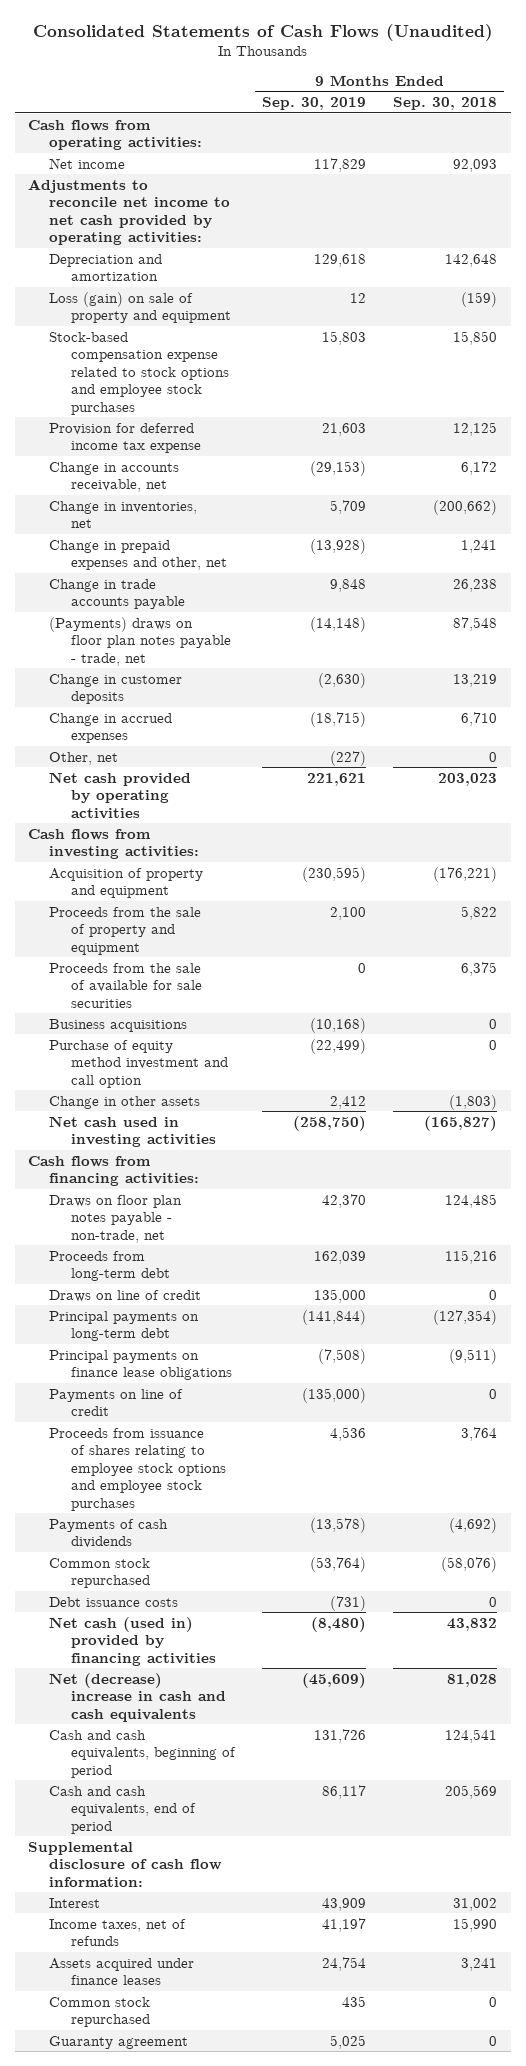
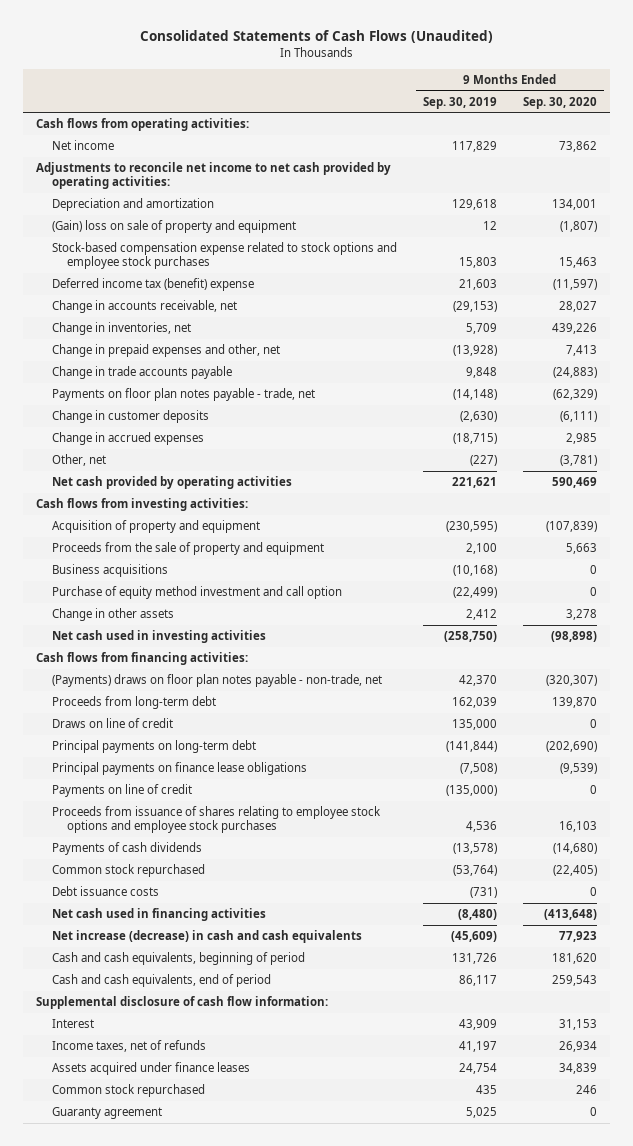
[393,97,498,111] Sep. 30, 2018 -> none
none -> [522,96,597,109] Sep. 30, 2020
[49,291,231,324] Loss (gain) on sale of property and equipment -> [51,220,296,234] (Gain) loss on sale of property and equipment
[49,422,201,454] Provision for deferred income tax expense -> [51,278,254,292] Deferred income tax (benefit) expense
[49,616,231,666] (Payments) draws on floor plan notes payable - trade, net -> [51,388,315,402] Payments on floor plan notes payable - trade, net
[49,962,202,1008] Proceeds from the sale of available for sale securities -> none
[49,1194,183,1243] Draws on floor plan notes payable - non-trade, net -> [51,674,382,688] (Payments) draws on floor plan notes payable - non-trade, net
[49,1616,216,1666] Net cash (used in) provided by financing activities -> [51,908,266,922] Net cash used in financing activities
[49,1672,226,1722] Net (decrease) increase in cash and cash equivalents -> [51,930,362,944] Net increase (decrease) in cash and cash equivalents

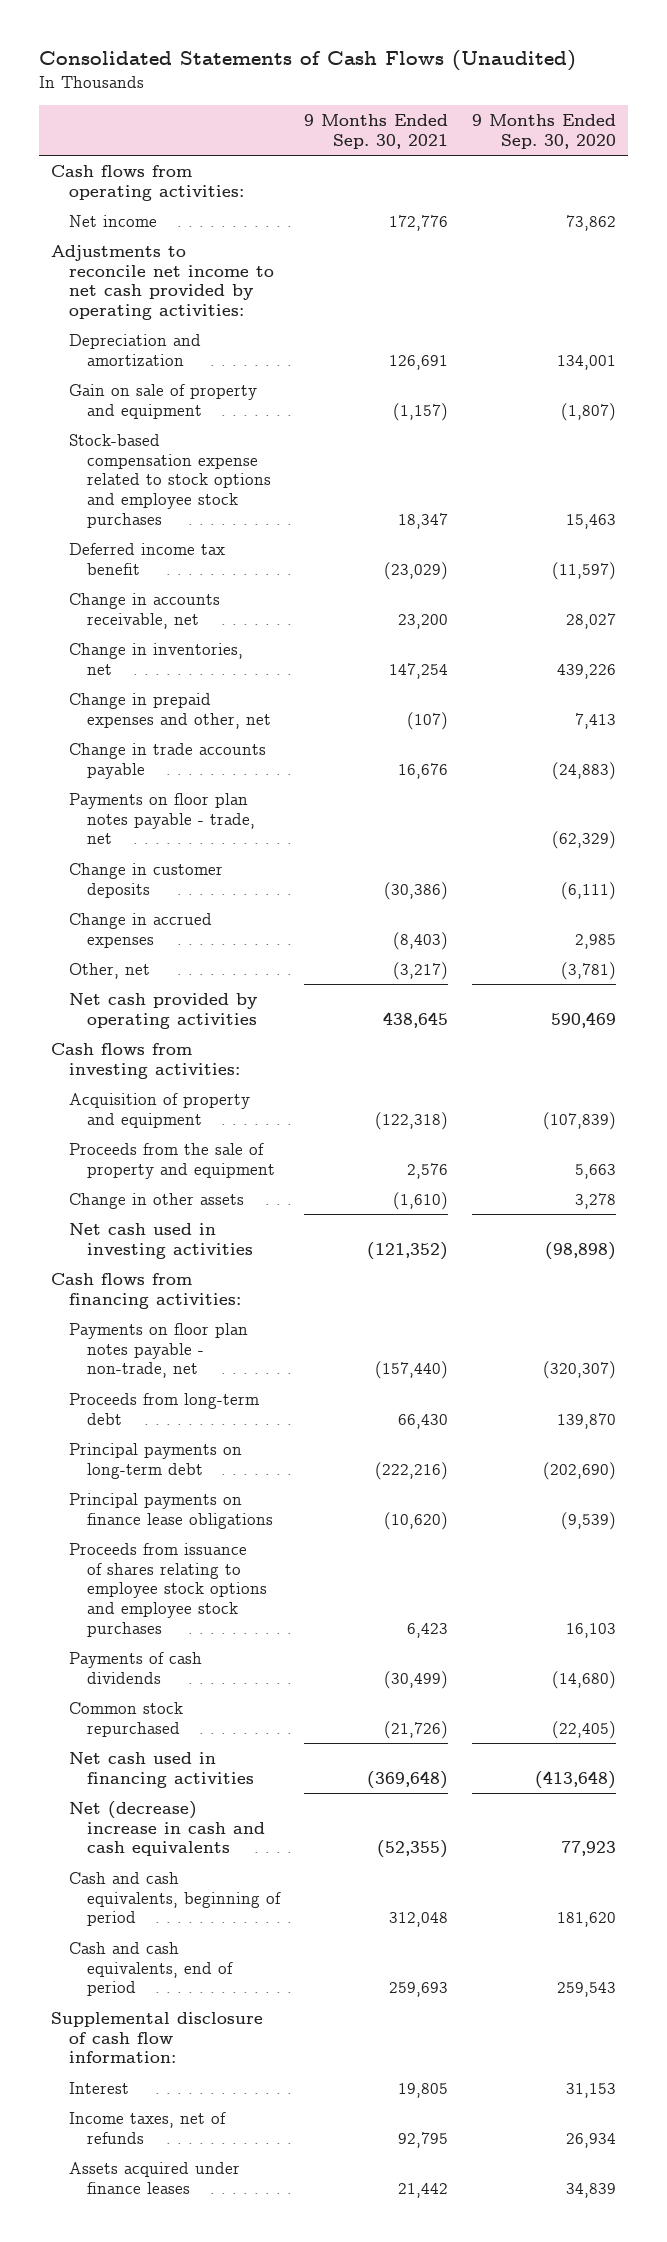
[422,96,497,109] Sep. 30, 2019 -> none
none -> [303,114,448,149] 9 Months Ended Sep. 30, 2021
[51,220,296,234] (Gain) loss on sale of property and equipment -> [69,384,258,419] Gain on sale of property and equipment
[51,278,254,292] Deferred income tax (benefit) expense -> [69,543,226,575] Deferred income tax benefit
[51,564,168,578] Business acquisitions -> none
[51,586,342,600] Purchase of equity method investment and call option -> none
[51,674,382,688] (Payments) draws on floor plan notes payable - non-trade, net -> [69,1323,249,1379] Payments on floor plan notes payable - non-trade, net
[51,718,173,729] Draws on line of credit -> none
[51,784,192,798] Payments on line of credit -> none
[51,886,159,897] Debt issuance costs -> none
[51,930,362,944] Net increase (decrease) in cash and cash equivalents -> [69,1801,265,1857] Net (decrease) increase in cash and cash equivalents
[51,1084,205,1098] Common stock repurchased -> none
[51,1107,162,1120] Guaranty agreement -> none

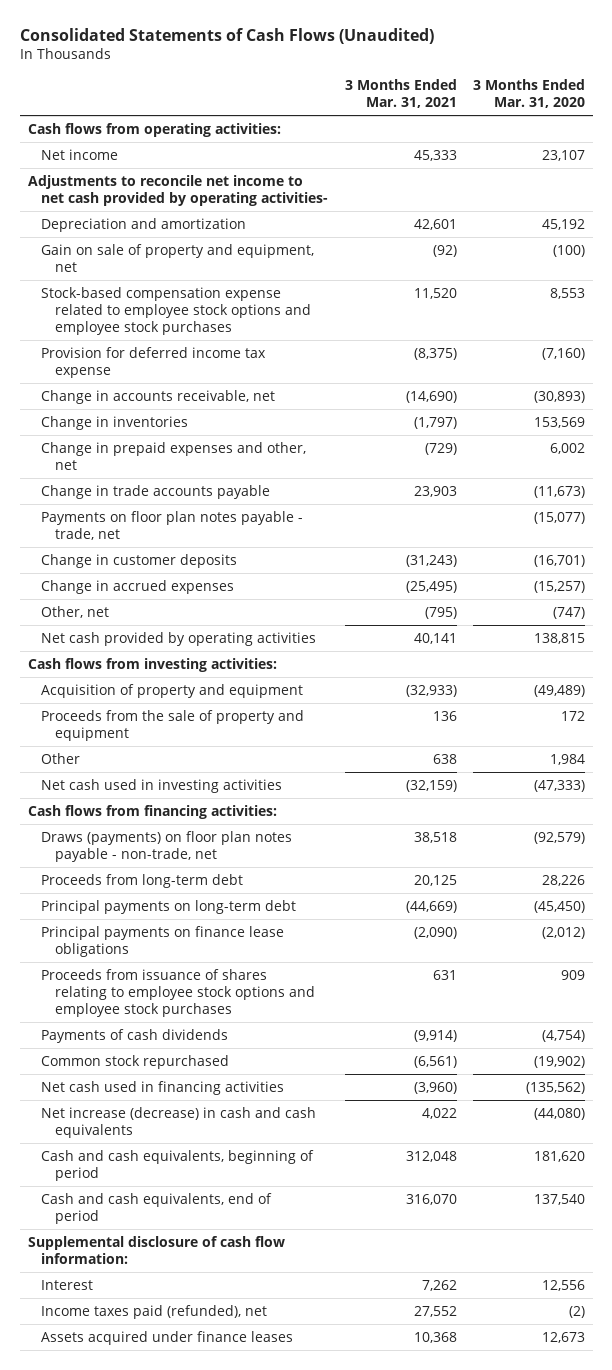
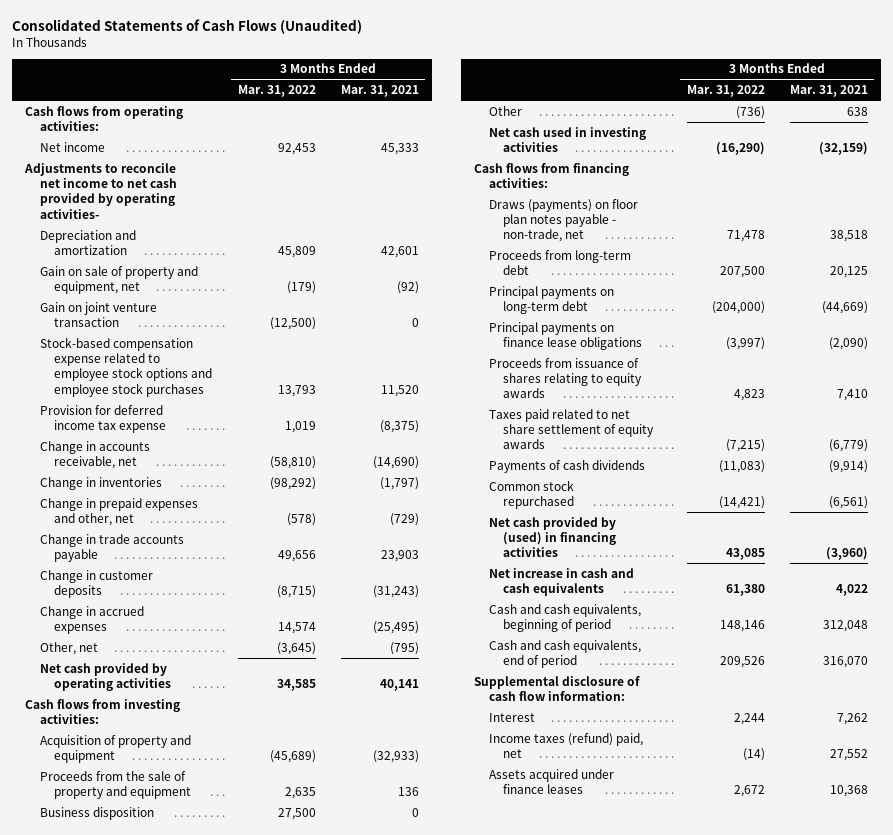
[472,78,585,108] 3 Months Ended Mar. 31, 2020 -> none
none -> [237,85,316,98] Mar. 31, 2022
none -> [39,301,157,327] Gain on joint venture transaction
[41,510,304,540] Payments on floor plan notes payable - trade, net -> none
none -> [39,806,154,820] Business disposition
[41,968,316,1017] Proceeds from issuance of shares relating to employee stock options and employee stock purchases -> [488,357,643,399] Proceeds from issuance of shares relating to equity awards
[432,969,457,980] 631 -> [837,389,869,402] 7,410
none -> [488,408,655,450] Taxes paid related to net share settlement of equity awards
[41,1080,285,1095] Net cash used in financing activities -> [488,516,617,558] Net cash provided by (used) in financing activities
[41,1106,317,1138] Net increase (decrease) in cash and cash equivalents -> [488,567,634,596] Net increase in cash and cash equivalents
[41,1304,268,1319] Income taxes paid (refunded), net -> [488,732,643,758] Income taxes (refund) paid, net

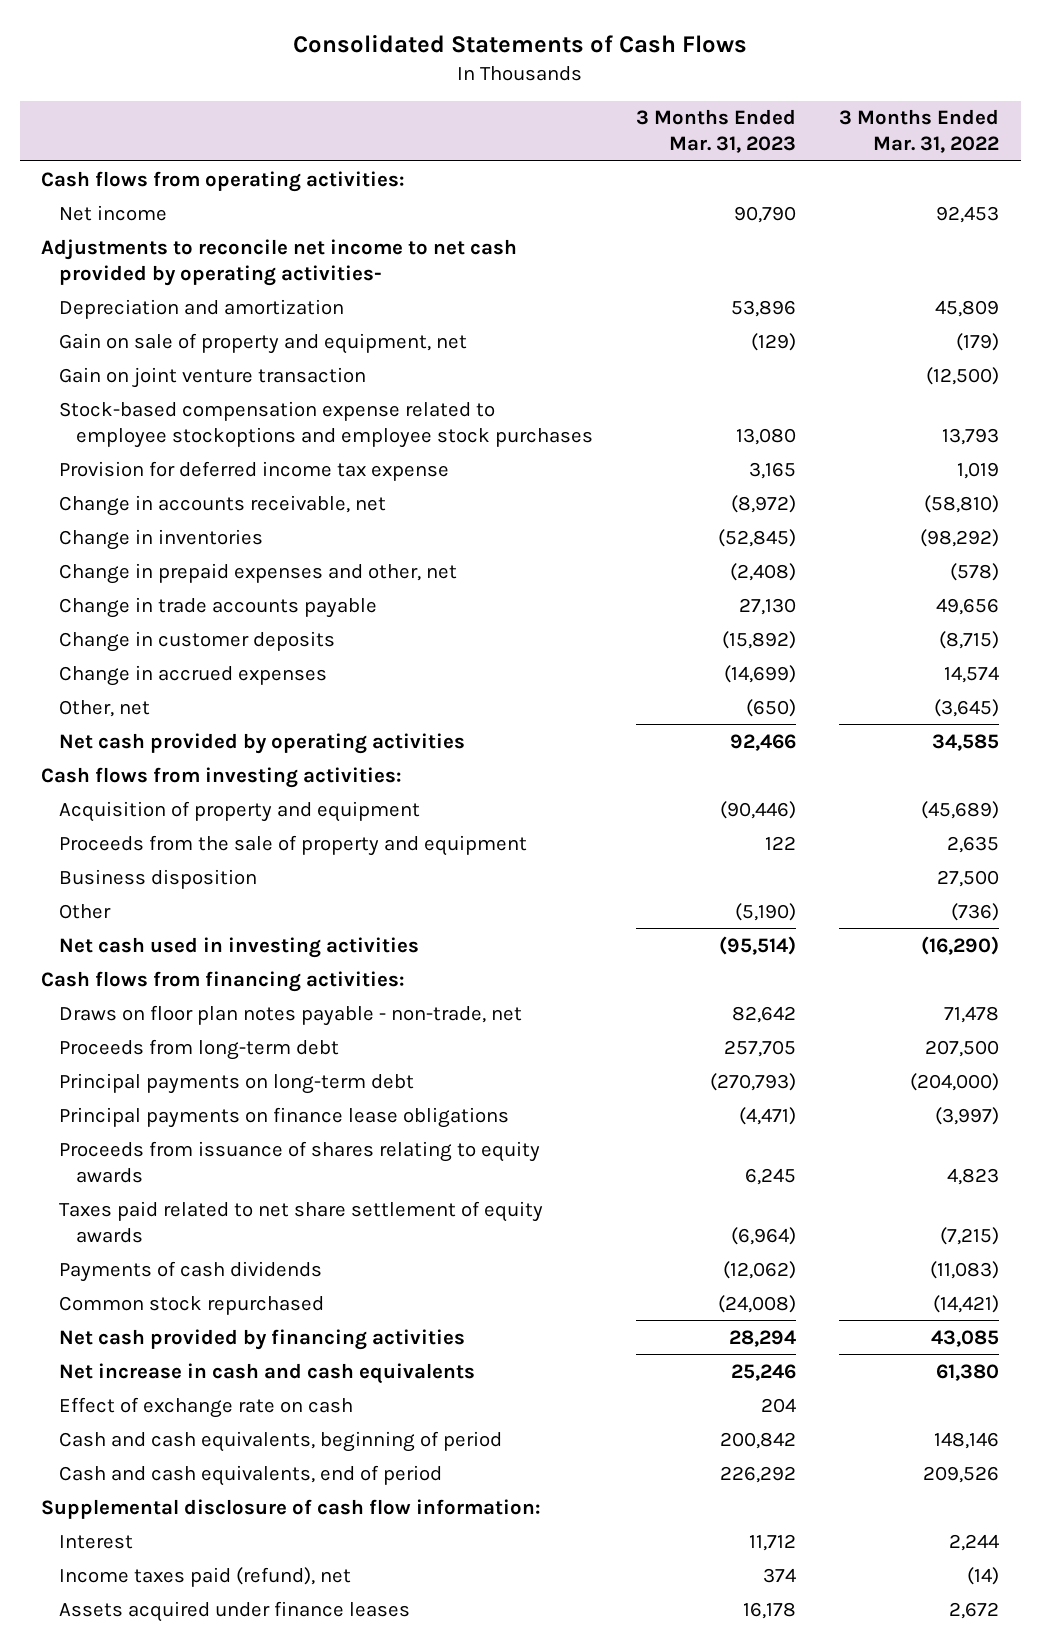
[12,18,363,34] Consolidated Statements of Cash Flows (Unaudited) -> [293,33,748,53] Consolidated Statements of Cash Flows
[340,85,419,98] Mar. 31, 2021 -> none
none -> [636,109,797,154] 3 Months Ended Mar. 31, 2023
[39,336,213,397] Stock-based compensation expense related to employee stock options and employee stock purchases -> [58,400,594,448] Stock-based compensation expense related to employee stockoptions and employee stock purchases
[488,198,638,243] Draws (payments) on floor plan notes payable - non-trade, net -> [58,1004,522,1026] Draws on floor plan notes payable - non-trade, net
[488,516,617,558] Net cash provided by (used) in financing activities -> [58,1328,465,1350] Net cash provided by financing activities
none -> [58,1396,353,1418] Effect of exchange rate on cash
[488,732,643,758] Income taxes (refund) paid, net -> [58,1566,351,1587] Income taxes paid (refund), net

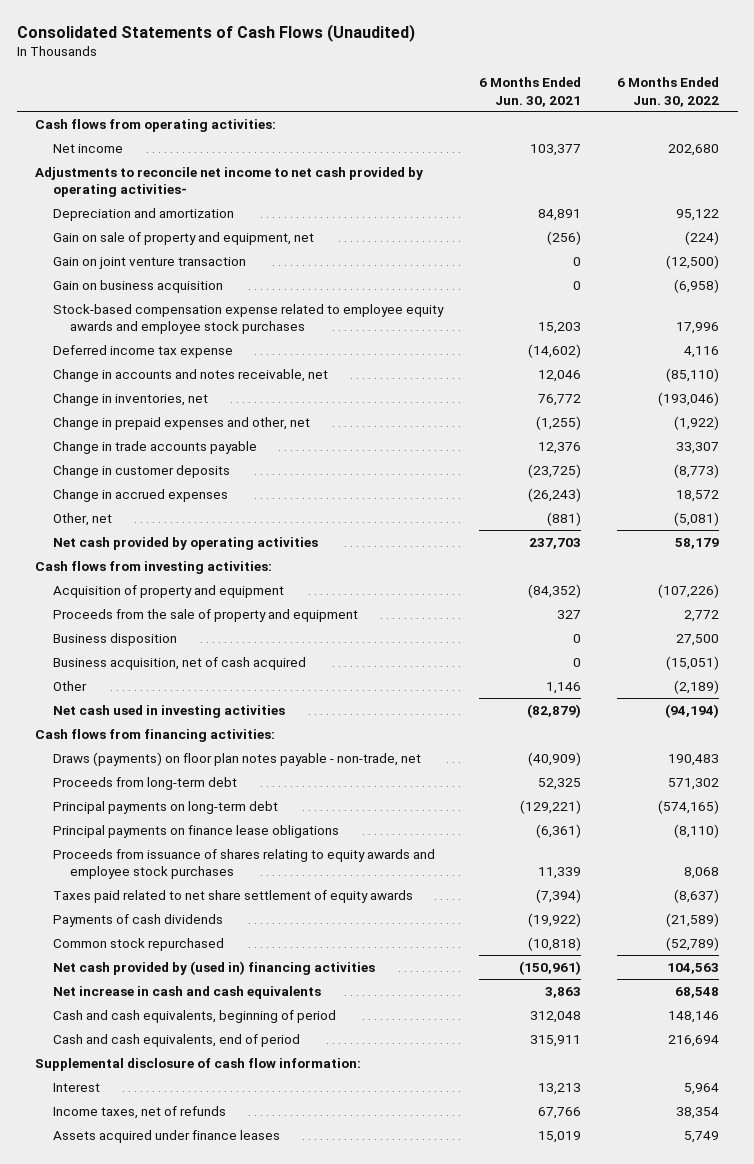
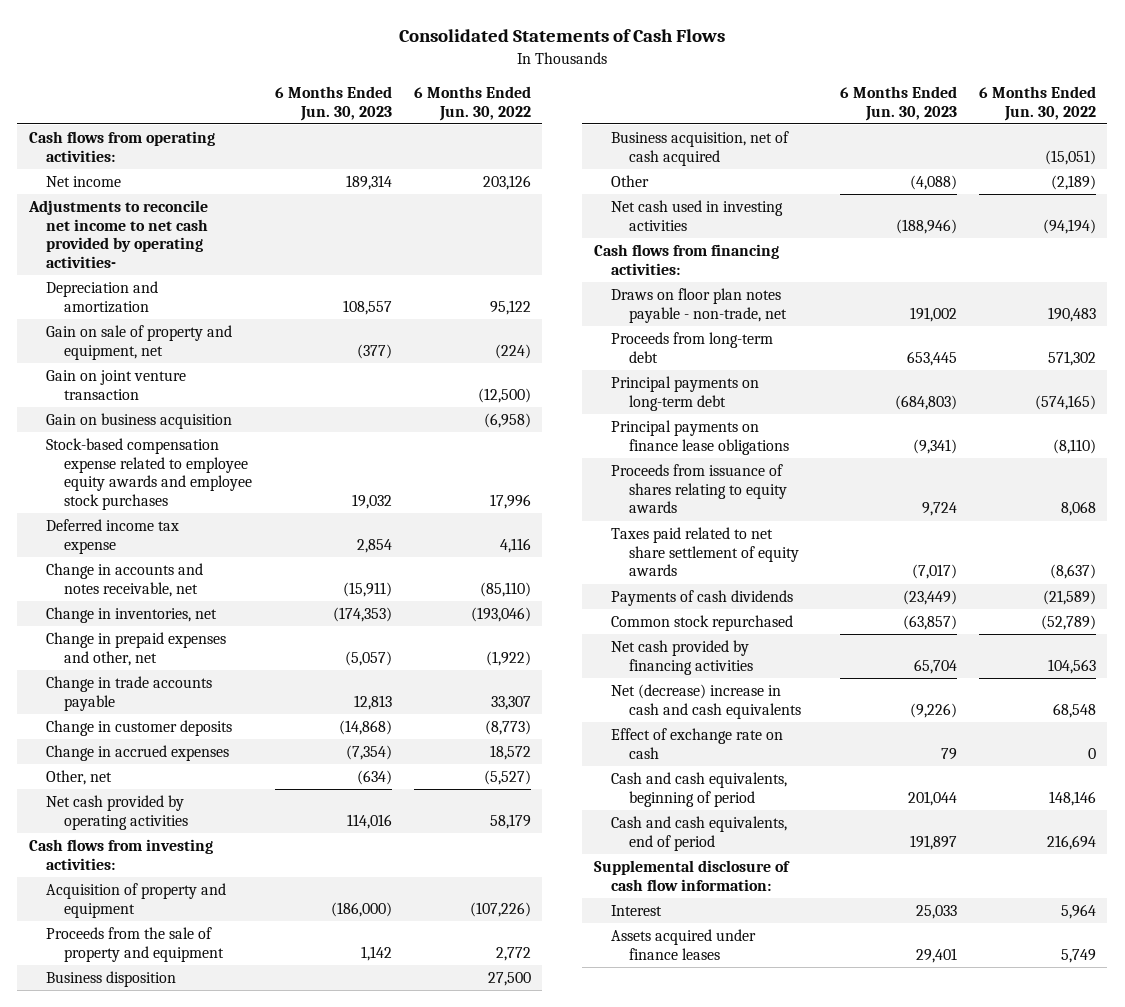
[16,23,415,42] Consolidated Statements of Cash Flows (Unaudited) -> [399,29,726,43] Consolidated Statements of Cash Flows
[479,76,582,107] 6 Months Ended Jun. 30, 2021 -> none
none -> [274,85,392,121] 6 Months Ended Jun. 30, 2023
[668,143,720,156] 202,680 -> [483,175,532,191] 203,126
[674,511,720,526] (5,081) -> [484,770,532,786] (5,527)
[52,751,421,766] Draws (payments) on floor plan notes payable - non-trade, net -> [611,288,788,323] Draws on floor plan notes payable - non-trade, net
[52,848,435,880] Proceeds from issuance of shares relating to equity awards and employee stock purchases -> [611,464,788,514] Proceeds from issuance of shares relating to equity awards
[52,960,375,975] Net cash provided by (used in) financing activities -> [611,640,754,675] Net cash provided by financing activities
[52,985,321,999] Net increase in cash and cash equivalents -> [611,684,802,719] Net (decrease) increase in cash and cash equivalents
none -> [611,728,784,759] Effect of exchange rate on cash
[52,1105,226,1119] Income taxes, net of refunds -> none

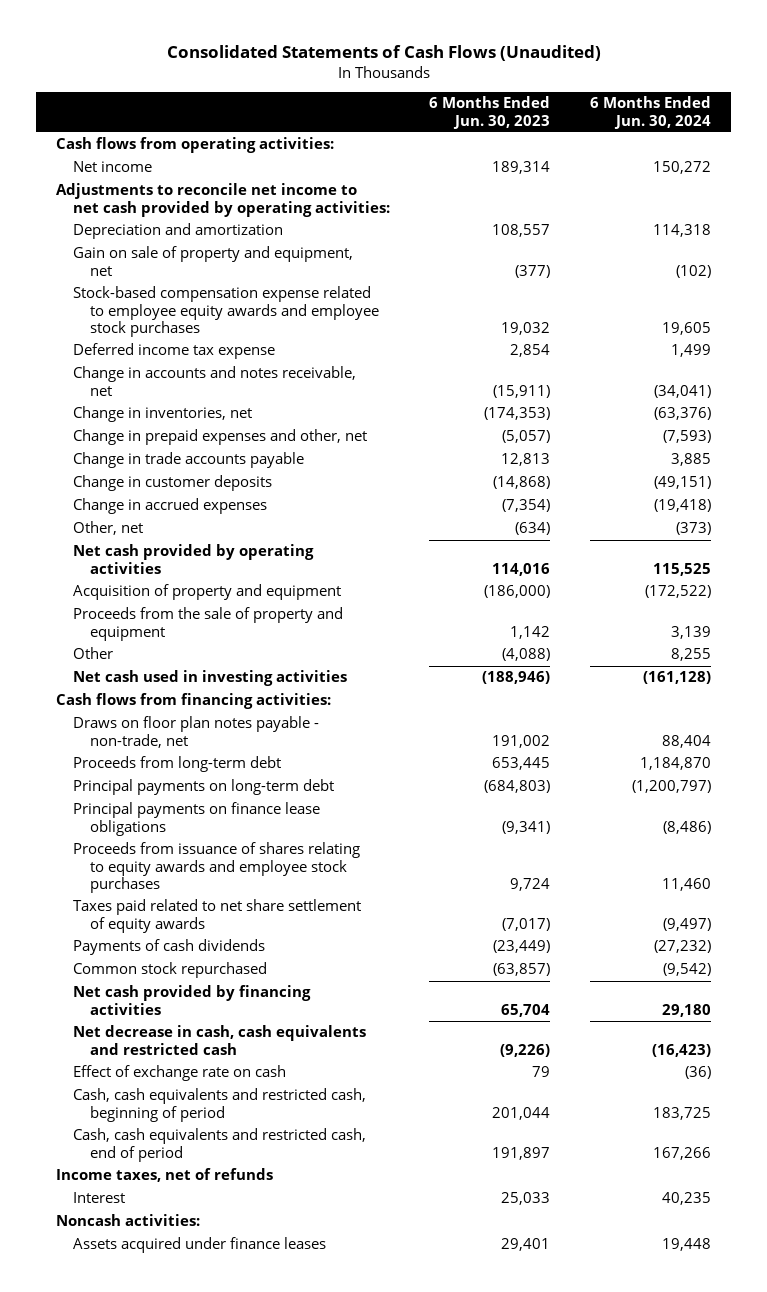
[399,29,726,43] Consolidated Statements of Cash Flows -> [166,45,601,62] Consolidated Statements of Cash Flows (Unaudited)
[414,85,532,121] 6 Months Ended Jun. 30, 2022 -> none
none -> [590,96,712,129] 6 Months Ended Jun. 30, 2024
[27,200,209,268] Adjustments to reconcile net income to net cash provided by operating activities- -> [56,183,390,217] Adjustments to reconcile net income to net cash provided by operating activities:
[46,370,187,400] Gain on joint venture transaction -> none
[46,413,233,430] Gain on business acquisition -> none
[28,839,213,870] Cash flows from investing activities: -> none
[46,971,177,988] Business disposition -> none
[611,131,790,166] Business acquisition, net of cash acquired -> none
[611,464,788,514] Proceeds from issuance of shares relating to equity awards -> [72,842,360,894] Proceeds from issuance of shares relating to equity awards and employee stock purchases
[611,684,802,719] Net (decrease) increase in cash and cash equivalents -> [72,1025,366,1055] Net decrease in cash, cash equivalents and restricted cash
[611,772,788,807] Cash and cash equivalents, beginning of period -> [72,1088,366,1122] Cash, cash equivalents and restricted cash, beginning of period
[611,816,788,851] Cash and cash equivalents, end of period -> [72,1128,366,1162] Cash, cash equivalents and restricted cash, end of period
[593,860,790,891] Supplemental disclosure of cash flow information: -> [56,1168,274,1183] Income taxes, net of refunds
none -> [56,1214,201,1227] Noncash activities:

